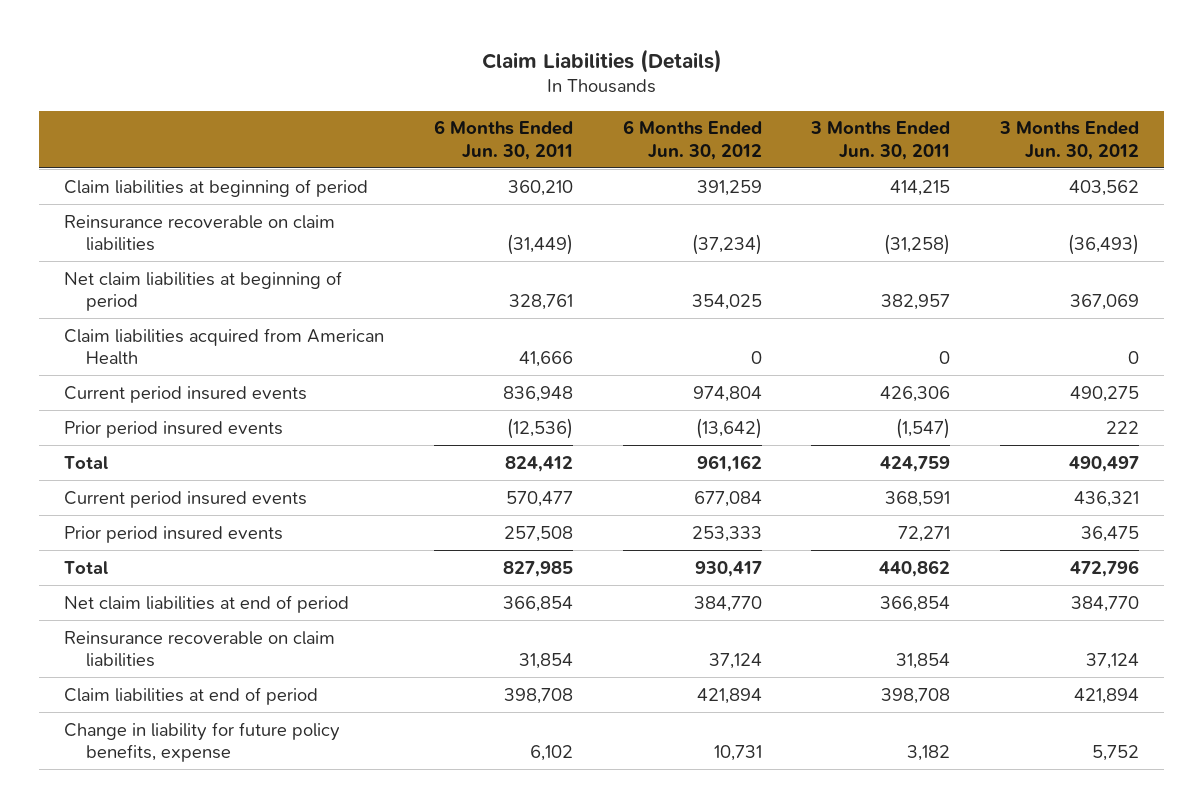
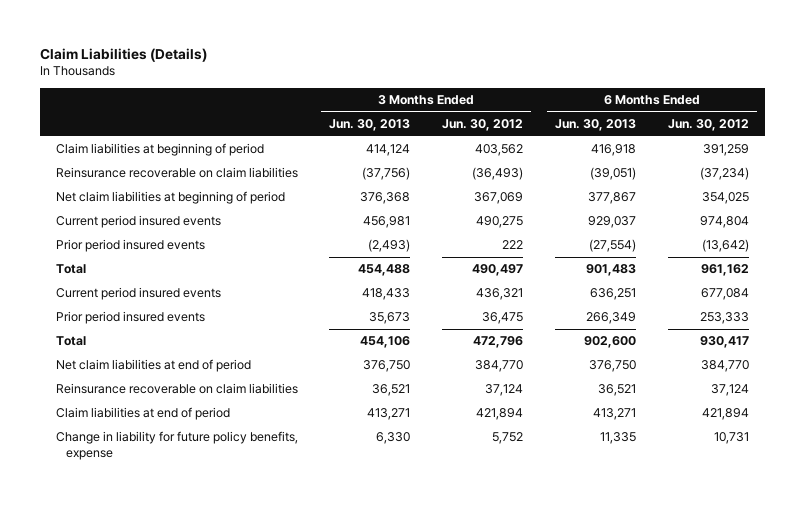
[433,120,573,160] 6 Months Ended Jun. 30, 2011 -> none
[810,121,951,160] 3 Months Ended Jun. 30, 2011 -> none
none -> [329,118,411,131] Jun. 30, 2013
none -> [555,118,637,131] Jun. 30, 2013
[63,327,384,365] Claim liabilities acquired from American Health -> none

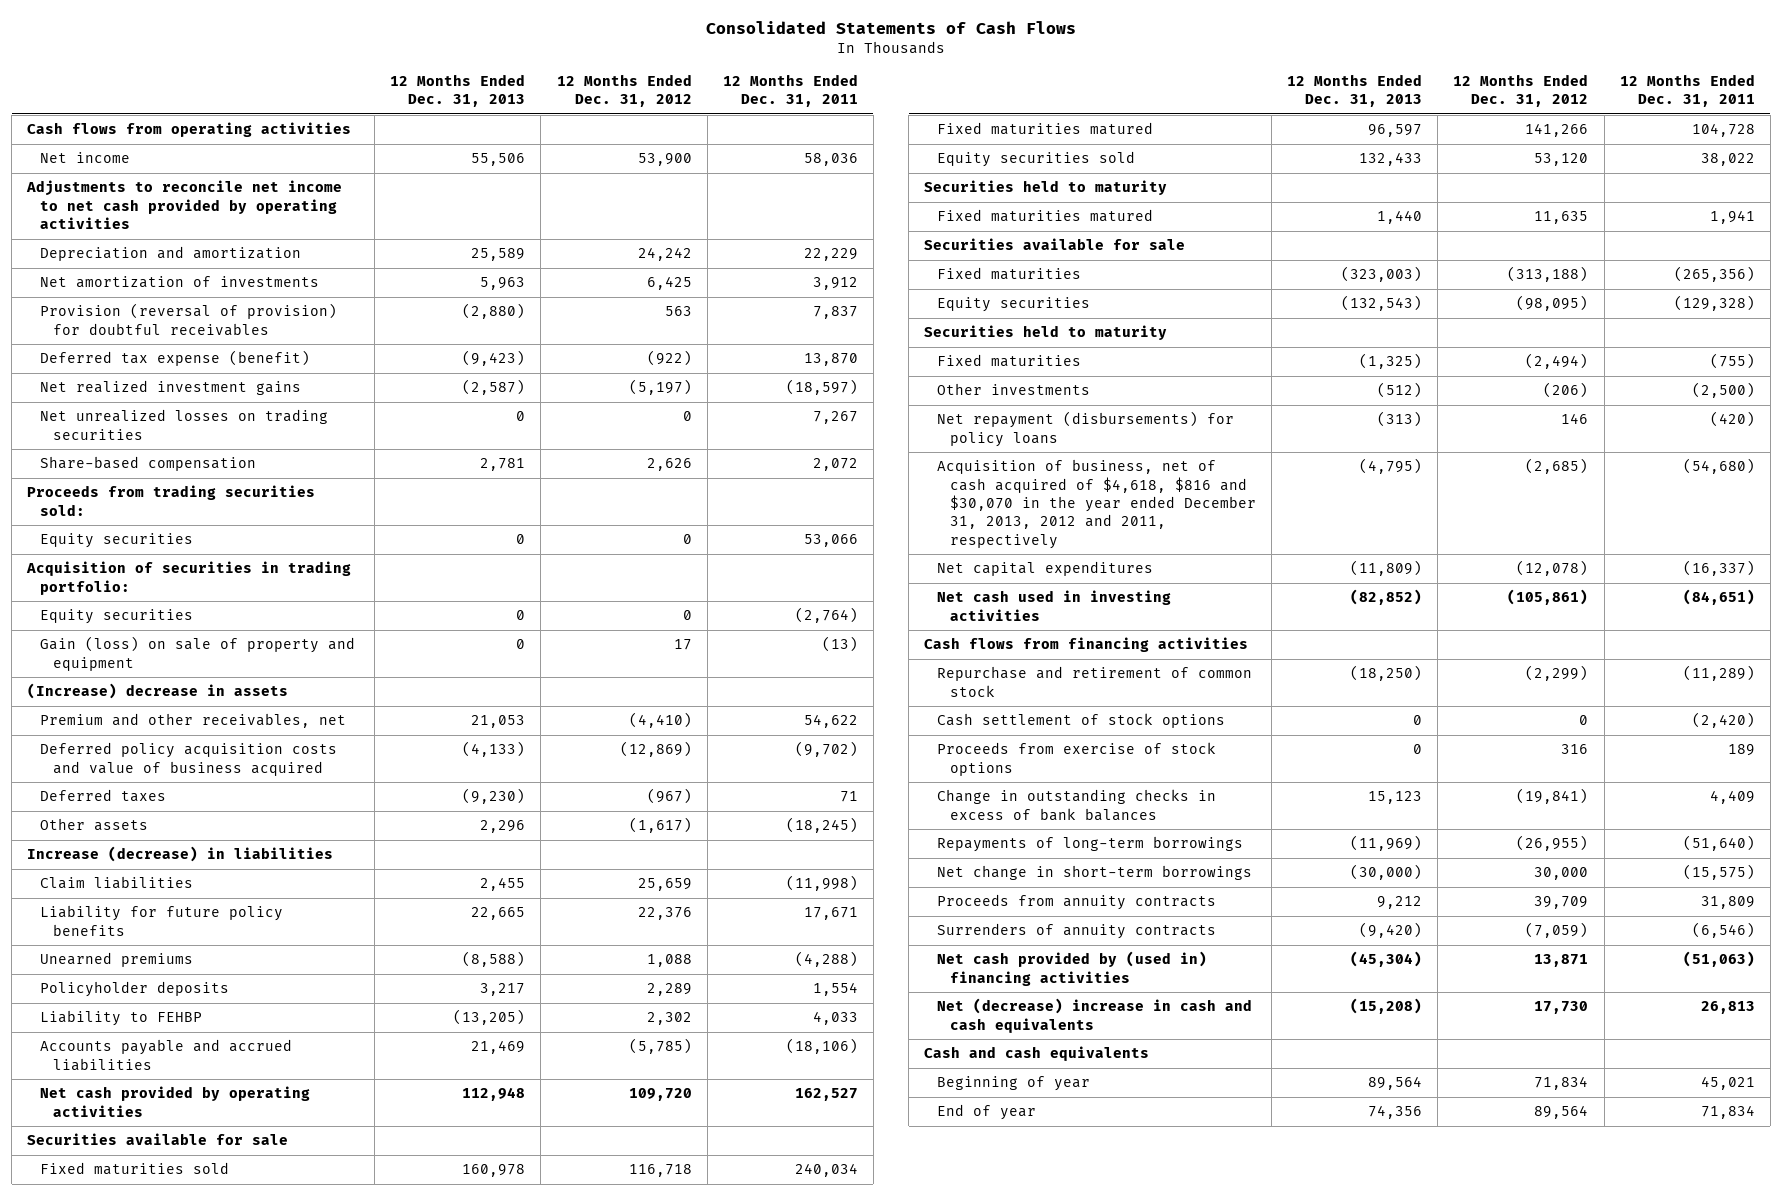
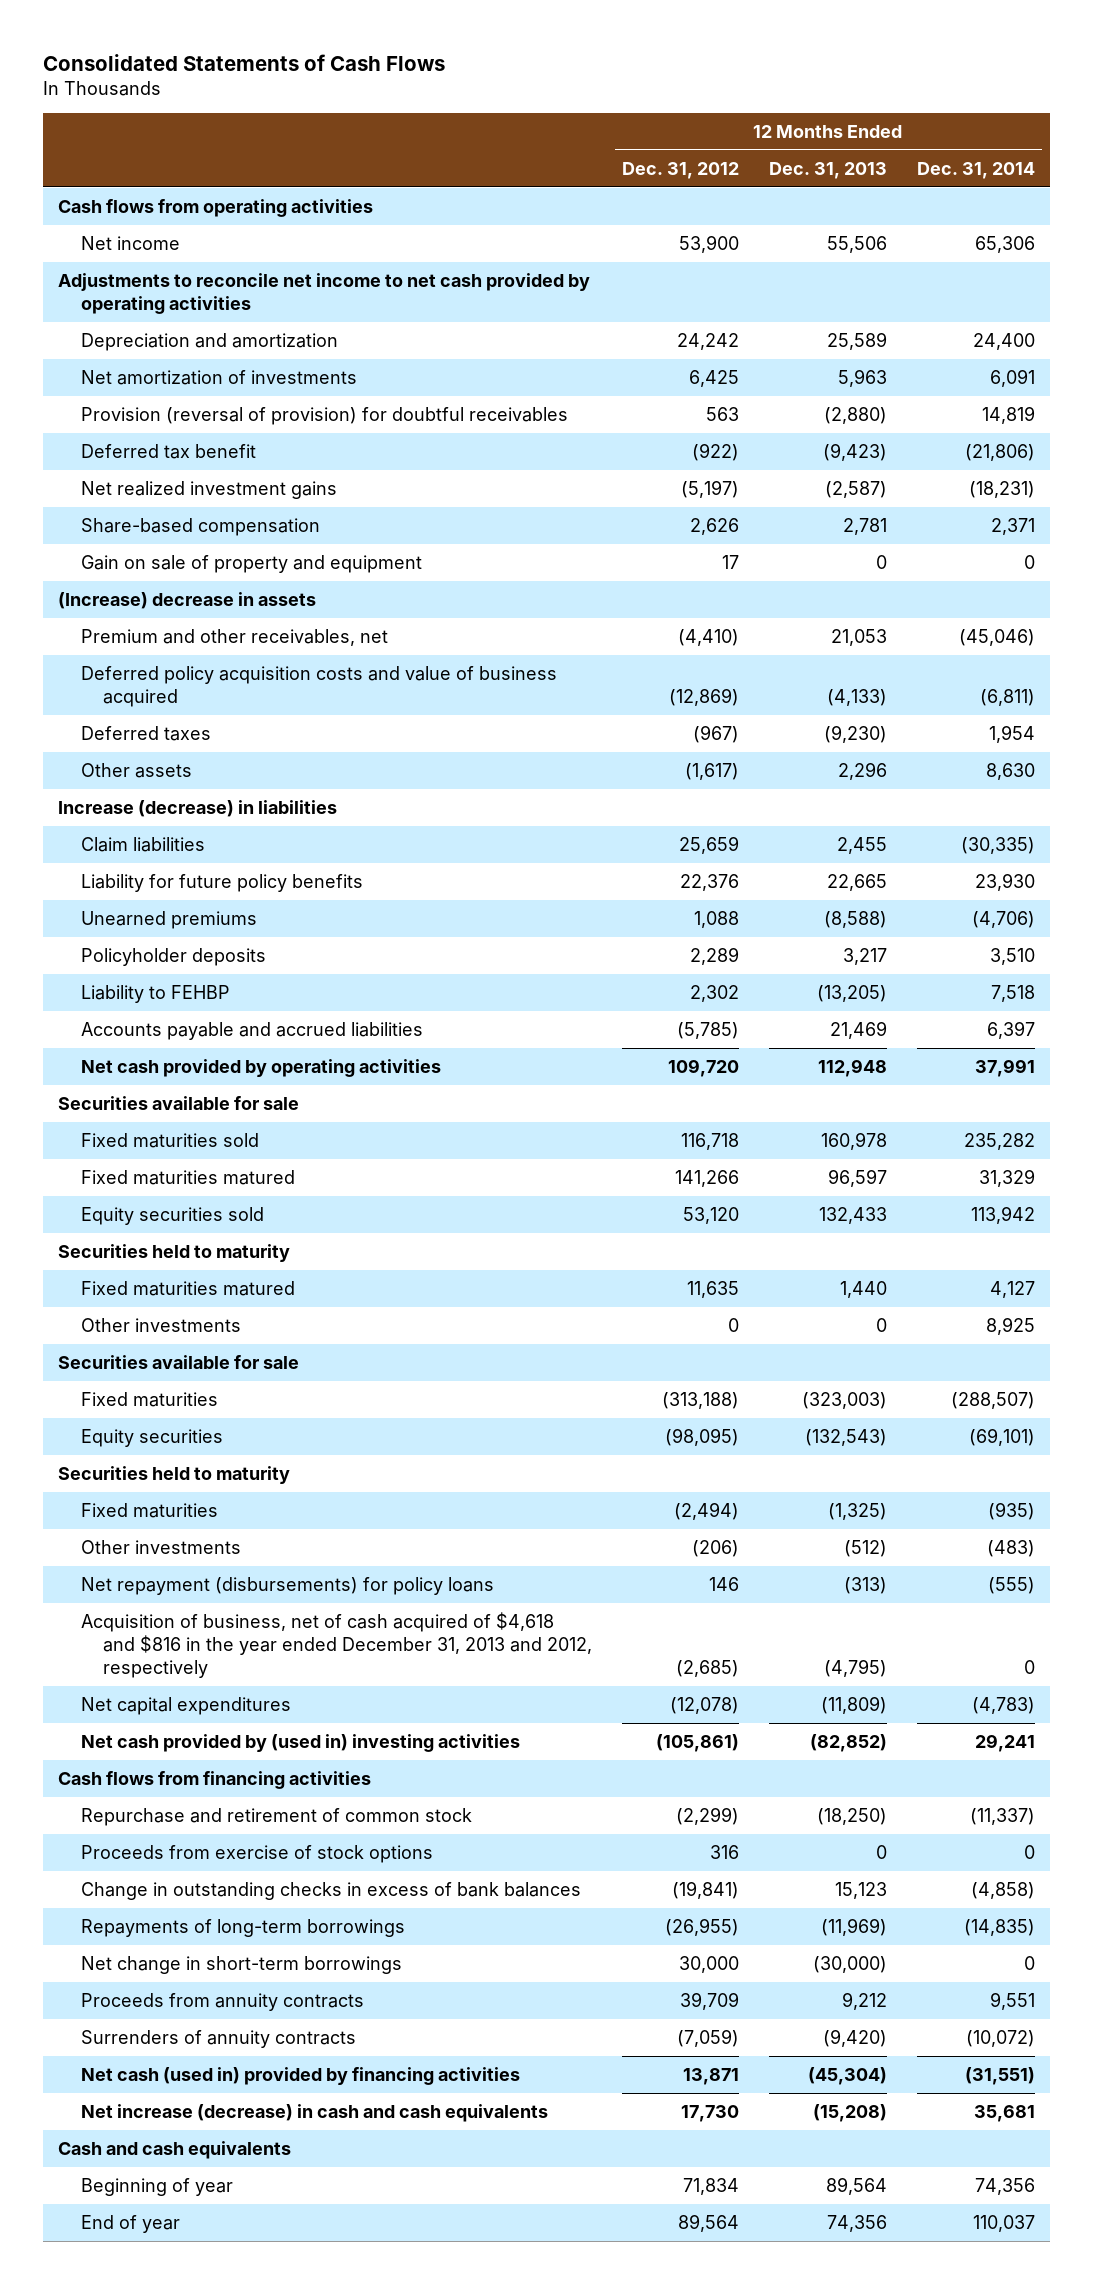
[722,74,858,108] 12 Months Ended Dec. 31, 2011 -> none
none -> [916,161,1035,179] Dec. 31, 2014
[40,350,311,367] Deferred tax expense (benefit) -> [80,443,256,459] Deferred tax benefit
[40,409,329,440] Net unrealized losses on trading securities -> none
[27,485,316,516] Proceeds from trading securities sold: -> none
[40,533,194,549] Equity securities -> none
[26,561,352,595] Acquisition of securities in trading portfolio: -> none
[40,609,194,625] Equity securities -> none
[40,636,356,671] Gain (loss) on sale of property and equipment -> [80,554,422,573] Gain on sale of property and equipment
none -> [80,1317,241,1332] Other investments
[937,459,1257,549] Acquisition of business, net of cash acquired of $4,618, $816 and $30,070 in the year ended December 31, 2013, 2012 and 2011, respectively -> [80,1611,593,1679] Acquisition of business, net of cash acquired of $4,618 and $816 in the year ended December 31, 2013 and 2012, respectively
[937,590,1172,621] Net cash used in investing activities -> [80,1733,520,1752] Net cash provided by (used in) investing activities
[937,713,1226,729] Cash settlement of stock options -> none
[937,951,1208,986] Net cash provided by (used in) financing activities -> [80,2066,520,2085] Net cash (used in) provided by financing activities
[937,998,1253,1033] Net (decrease) increase in cash and cash equivalents -> [80,2103,548,2122] Net increase (decrease) in cash and cash equivalents

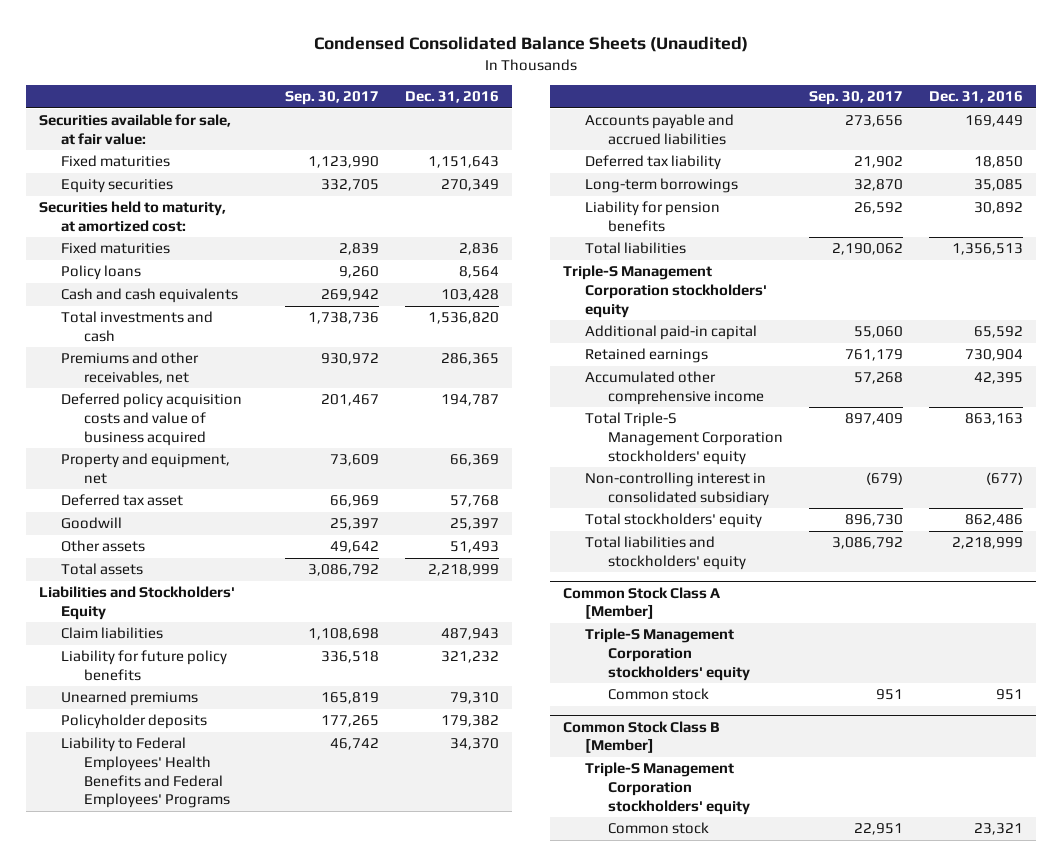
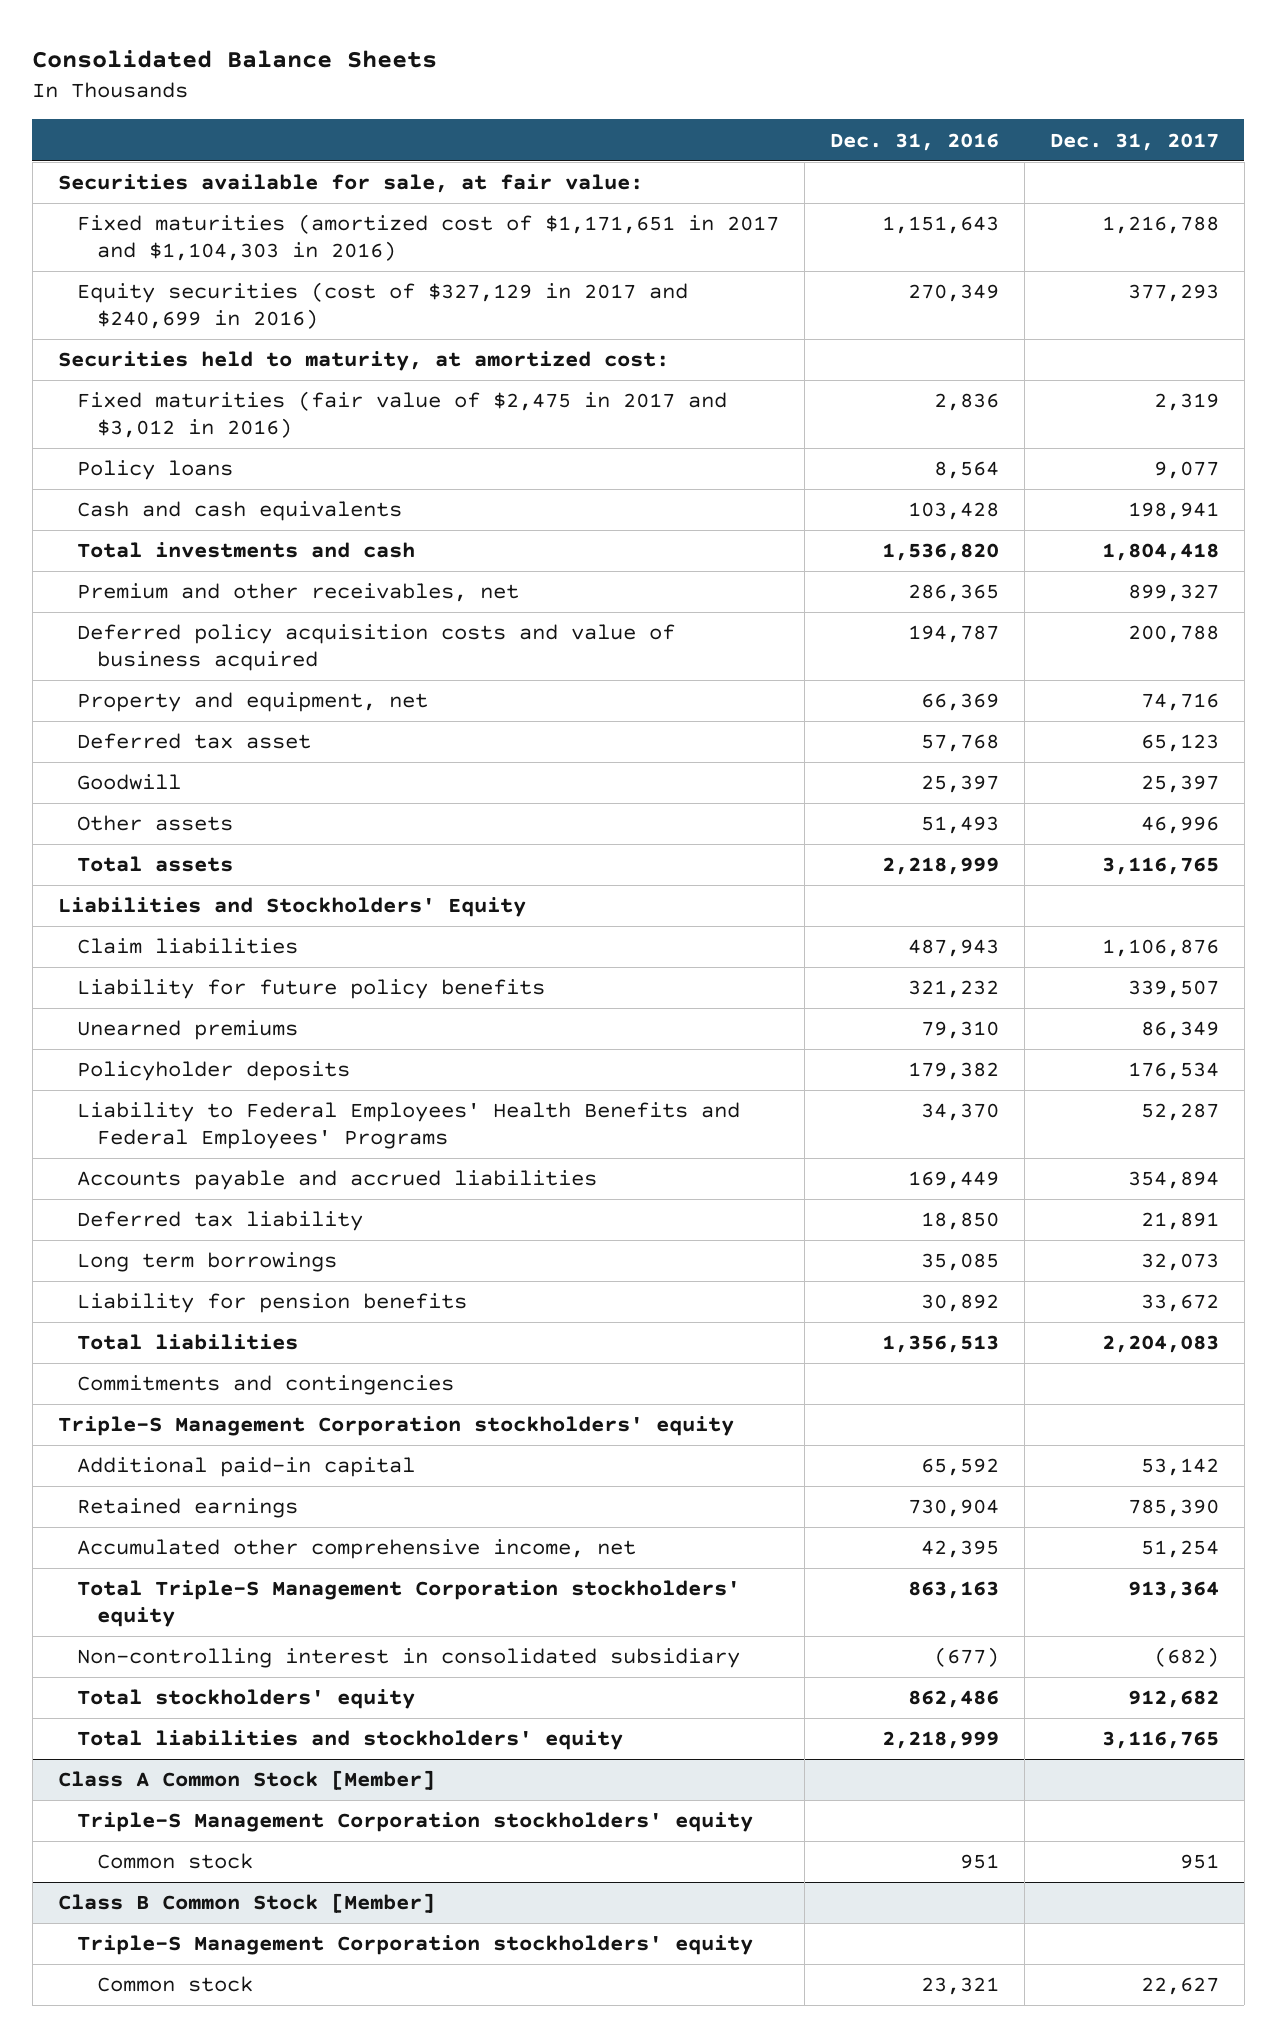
[313,36,748,53] Condensed Consolidated Balance Sheets (Unaudited) -> [32,49,438,68] Consolidated Balance Sheets
[284,91,379,106] Sep. 30, 2017 -> none
none -> [1049,132,1219,151] Dec. 31, 2017
[61,155,171,168] Fixed maturities -> [77,214,780,262] Fixed maturities (amortized cost of $1,171,651 in 2017 and $1,104,303 in 2016)
[61,179,174,194] Equity securities -> [77,282,689,330] Equity securities (cost of $327,129 in 2017 and $240,699 in 2016)
[61,242,171,255] Fixed maturities -> [77,391,728,439] Fixed maturities (fair value of $2,475 in 2017 and $3,012 in 2016)
[61,352,200,384] Premiums and other receivables, net -> [77,583,520,603] Premium and other receivables, net
[585,178,739,194] Long-term borrowings -> [77,1252,338,1273] Long term borrowings
none -> [77,1375,455,1396] Commitments and contingencies
[585,371,764,405] Accumulated other comprehensive income -> [77,1539,637,1560] Accumulated other comprehensive income, net
[562,586,720,620] Common Stock Class A [Member] -> [57,1770,435,1791] Class A Common Stock [Member]
[562,720,720,754] Common Stock Class B [Member] -> [57,1893,435,1914] Class B Common Stock [Member]

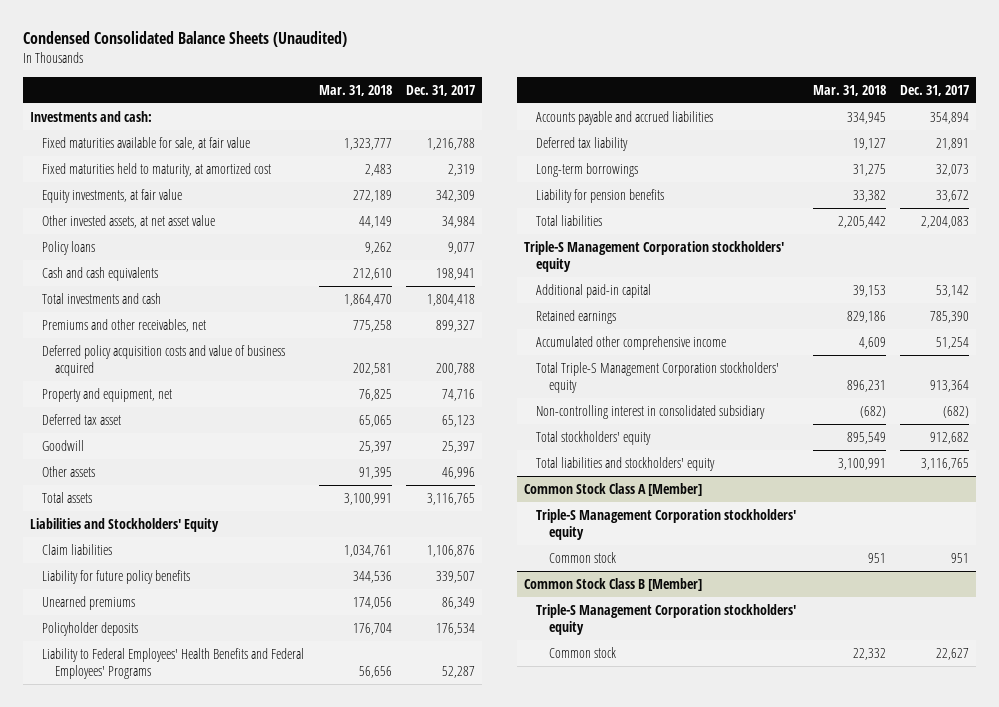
[32,49,438,68] Consolidated Balance Sheets -> [22,31,347,48] Condensed Consolidated Balance Sheets (Unaudited)
[830,132,1000,151] Dec. 31, 2016 -> none
none -> [318,84,392,96] Mar. 31, 2018
[57,174,643,194] Securities available for sale, at fair value: -> none
[77,282,689,330] Equity securities (cost of $327,129 in 2017 and $240,699 in 2016) -> none
[57,351,669,372] Securities held to maturity, at amortized cost: -> none
none -> [29,110,152,122] Investments and cash:
[77,214,780,262] Fixed maturities (amortized cost of $1,171,651 in 2017 and $1,104,303 in 2016) -> [42,136,251,150] Fixed maturities available for sale, at fair value
[77,391,728,439] Fixed maturities (fair value of $2,475 in 2017 and $3,012 in 2016) -> [42,162,272,177] Fixed maturities held to maturity, at amortized cost
none -> [42,188,183,203] Equity investments, at fair value
none -> [42,214,216,228] Other invested assets, at net asset value
[77,583,520,603] Premium and other receivables, net -> [42,318,207,332] Premiums and other receivables, net
[77,1252,338,1273] Long term borrowings -> [536,162,639,177] Long-term borrowings
[77,1375,455,1396] Commitments and contingencies -> none
[77,1539,637,1560] Accumulated other comprehensive income, net -> [536,335,727,350] Accumulated other comprehensive income
[57,1770,435,1791] Class A Common Stock [Member] -> [523,482,702,496] Common Stock Class A [Member]
[57,1893,435,1914] Class B Common Stock [Member] -> [523,577,702,591] Common Stock Class B [Member]

